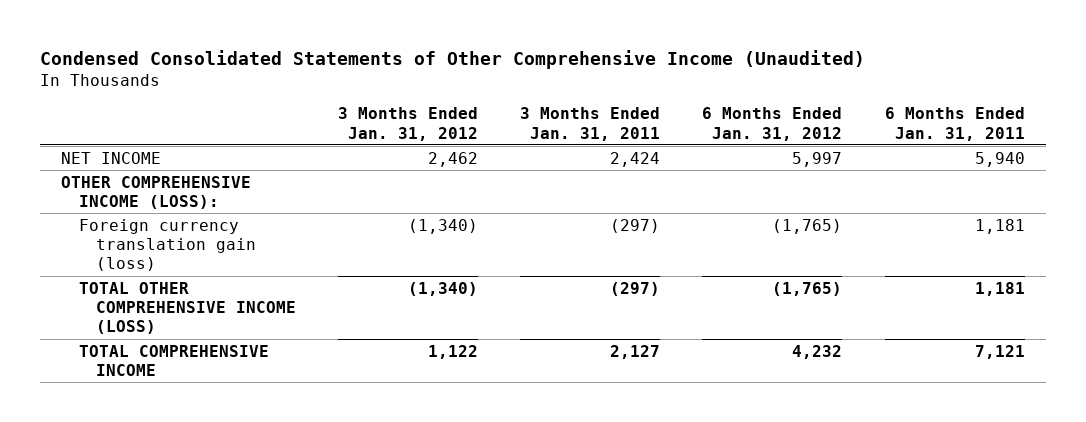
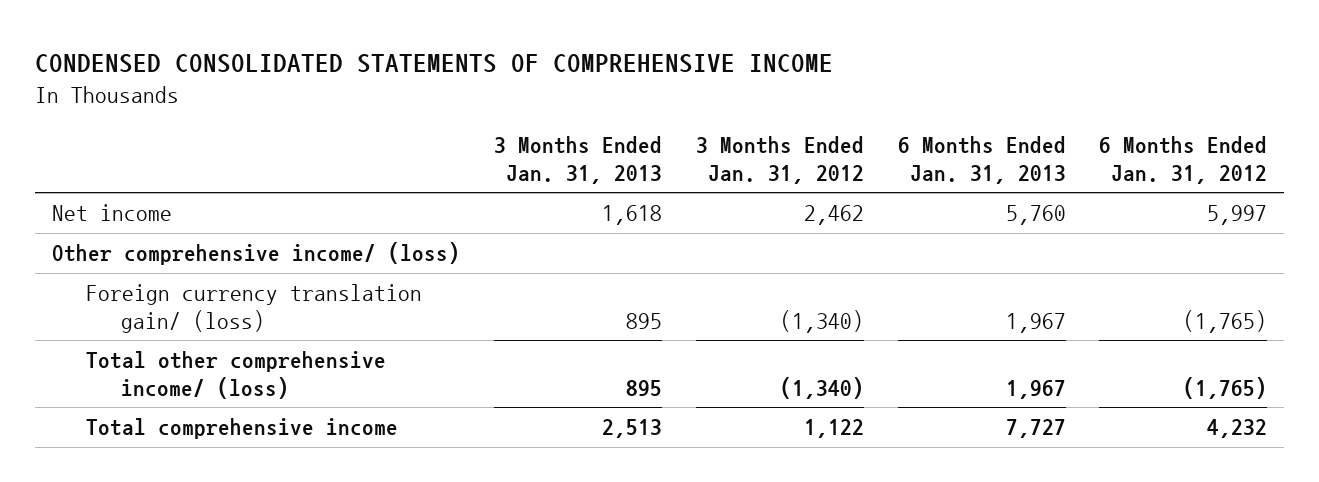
[40,49,866,69] Condensed Consolidated Statements of Other Comprehensive Income (Unaudited) -> [34,53,833,73] CONDENSED CONSOLIDATED STATEMENTS OF COMPREHENSIVE INCOME
[520,107,661,141] 3 Months Ended Jan. 31, 2011 -> none
[884,107,1025,141] 6 Months Ended Jan. 31, 2011 -> none
none -> [493,136,662,184] 3 Months Ended Jan. 31, 2013
none -> [897,136,1066,184] 6 Months Ended Jan. 31, 2013
[61,151,162,164] NET INCOME -> [51,204,172,222] Net income
[61,175,252,210] OTHER COMPREHENSIVE INCOME (LOSS): -> [51,242,460,266] Other comprehensive income/ (loss)
[78,218,257,272] Foreign currency translation gain (loss) -> [86,284,423,333] Foreign currency translation gain/ (loss)
[78,281,297,335] TOTAL OTHER COMPREHENSIVE INCOME (LOSS) -> [86,351,387,399] Total other comprehensive income/ (loss)
[78,344,269,377] TOTAL COMPREHENSIVE INCOME -> [86,418,399,440] Total comprehensive income

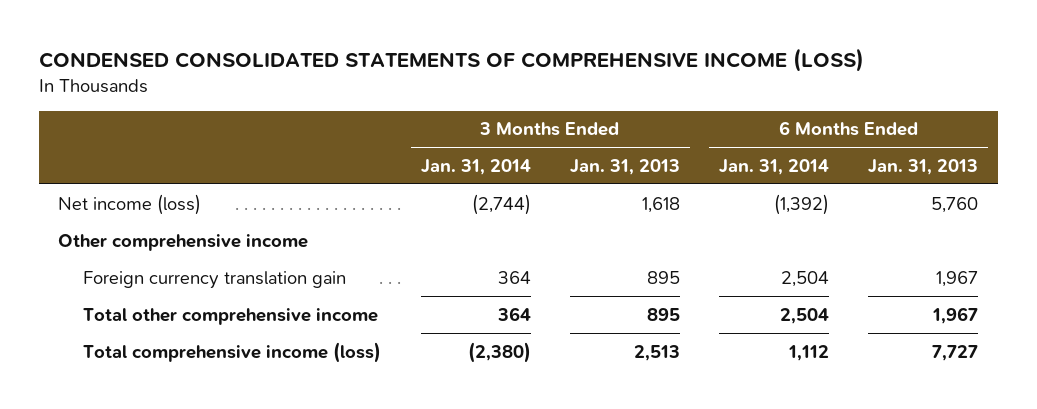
[34,53,833,73] CONDENSED CONSOLIDATED STATEMENTS OF COMPREHENSIVE INCOME -> [38,48,864,73] CONDENSED CONSOLIDATED STATEMENTS OF COMPREHENSIVE INCOME (LOSS)
[695,136,864,184] 3 Months Ended Jan. 31, 2012 -> none
[1099,136,1268,184] 6 Months Ended Jan. 31, 2012 -> none
none -> [420,158,531,175] Jan. 31, 2014
none -> [719,158,830,175] Jan. 31, 2014
[51,204,172,222] Net income -> [58,193,202,215] Net income (loss)
[51,242,460,266] Other comprehensive income/ (loss) -> [58,233,309,251] Other comprehensive income
[86,284,423,333] Foreign currency translation gain/ (loss) -> [83,270,347,289] Foreign currency translation gain
[86,351,387,399] Total other comprehensive income/ (loss) -> [83,307,379,325] Total other comprehensive income
[86,418,399,440] Total comprehensive income -> [83,341,382,363] Total comprehensive income (loss)

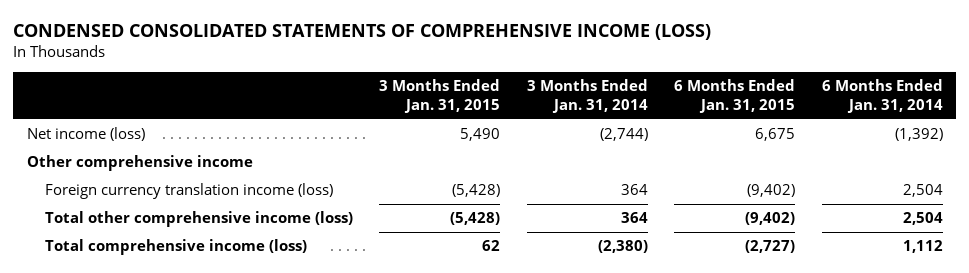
[569,158,680,175] Jan. 31, 2013 -> none
[868,158,979,175] Jan. 31, 2013 -> none
none -> [379,79,501,113] 3 Months Ended Jan. 31, 2015
none -> [674,79,796,113] 6 Months Ended Jan. 31, 2015
[83,270,347,289] Foreign currency translation gain -> [44,183,333,200] Foreign currency translation income (loss)
[83,307,379,325] Total other comprehensive income -> [44,211,353,228] Total other comprehensive income (loss)

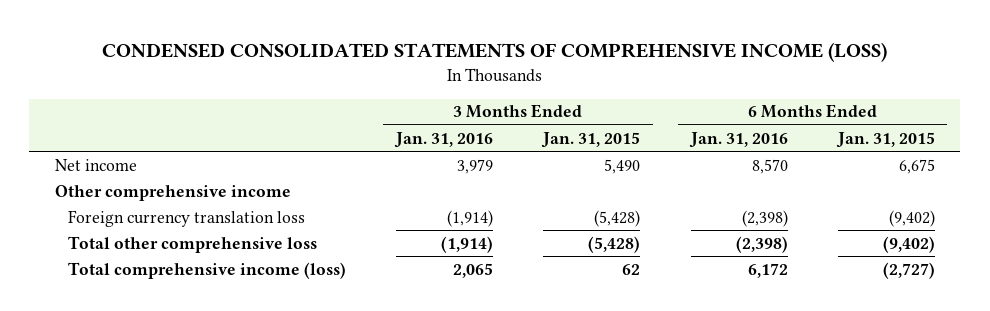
[526,79,648,113] 3 Months Ended Jan. 31, 2014 -> none
[821,79,943,113] 6 Months Ended Jan. 31, 2014 -> none
none -> [393,131,493,148] Jan. 31, 2016
none -> [688,131,788,148] Jan. 31, 2016
[26,127,145,142] Net income (loss) -> [54,158,137,171] Net income
[44,183,333,200] Foreign currency translation income (loss) -> [67,209,305,227] Foreign currency translation loss
[44,211,353,228] Total other comprehensive income (loss) -> [67,235,317,253] Total other comprehensive loss

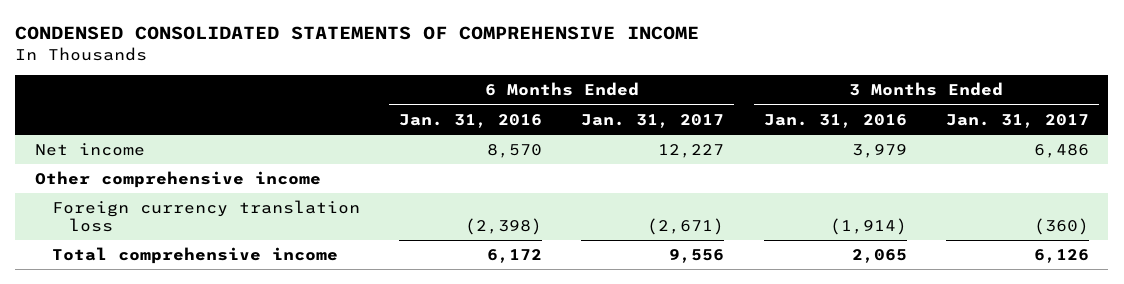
[101,41,887,62] CONDENSED CONSOLIDATED STATEMENTS OF COMPREHENSIVE INCOME (LOSS) -> [15,26,700,41] CONDENSED CONSOLIDATED STATEMENTS OF COMPREHENSIVE INCOME
[541,131,641,148] Jan. 31, 2015 -> none
[835,131,935,148] Jan. 31, 2015 -> none
none -> [581,113,725,128] Jan. 31, 2017
none -> [945,113,1089,128] Jan. 31, 2017
[67,235,317,253] Total other comprehensive loss -> none
[67,261,346,279] Total comprehensive income (loss) -> [51,247,338,265] Total comprehensive income

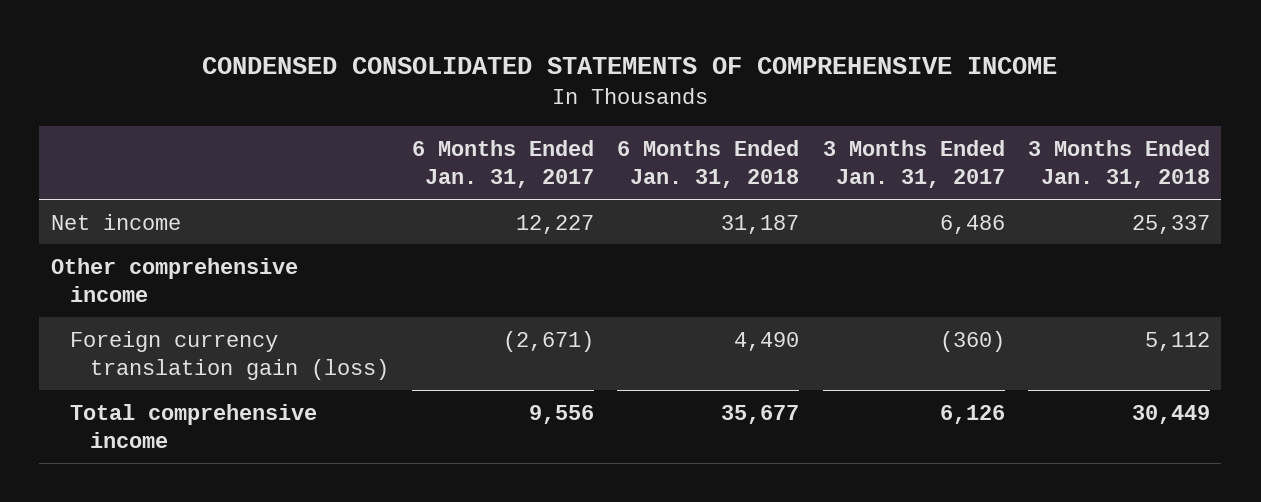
[399,113,543,128] Jan. 31, 2016 -> none
[763,113,907,128] Jan. 31, 2016 -> none
none -> [617,139,800,189] 6 Months Ended Jan. 31, 2018
none -> [1027,139,1210,189] 3 Months Ended Jan. 31, 2018
[51,200,360,232] Foreign currency translation loss -> [70,330,389,381] Foreign currency translation gain (loss)

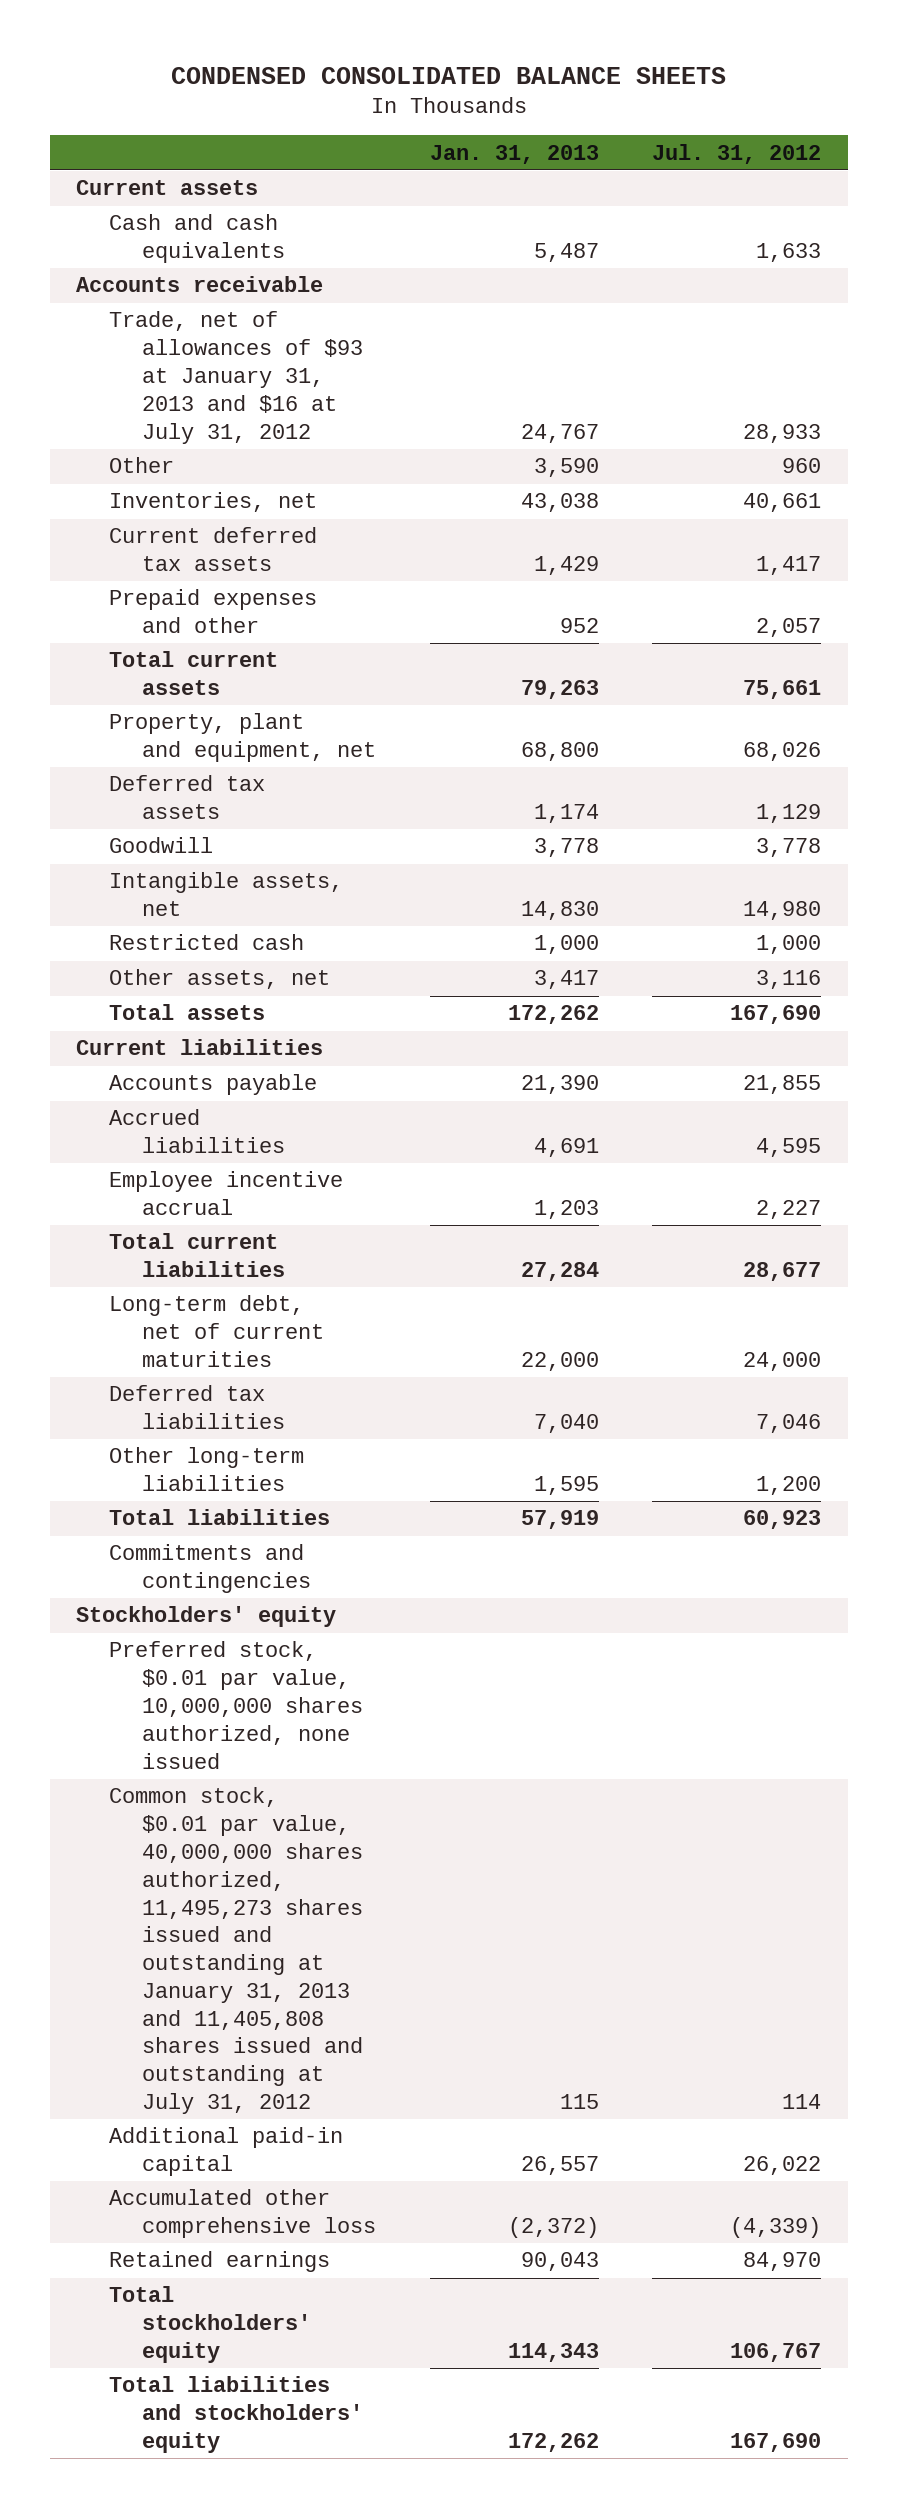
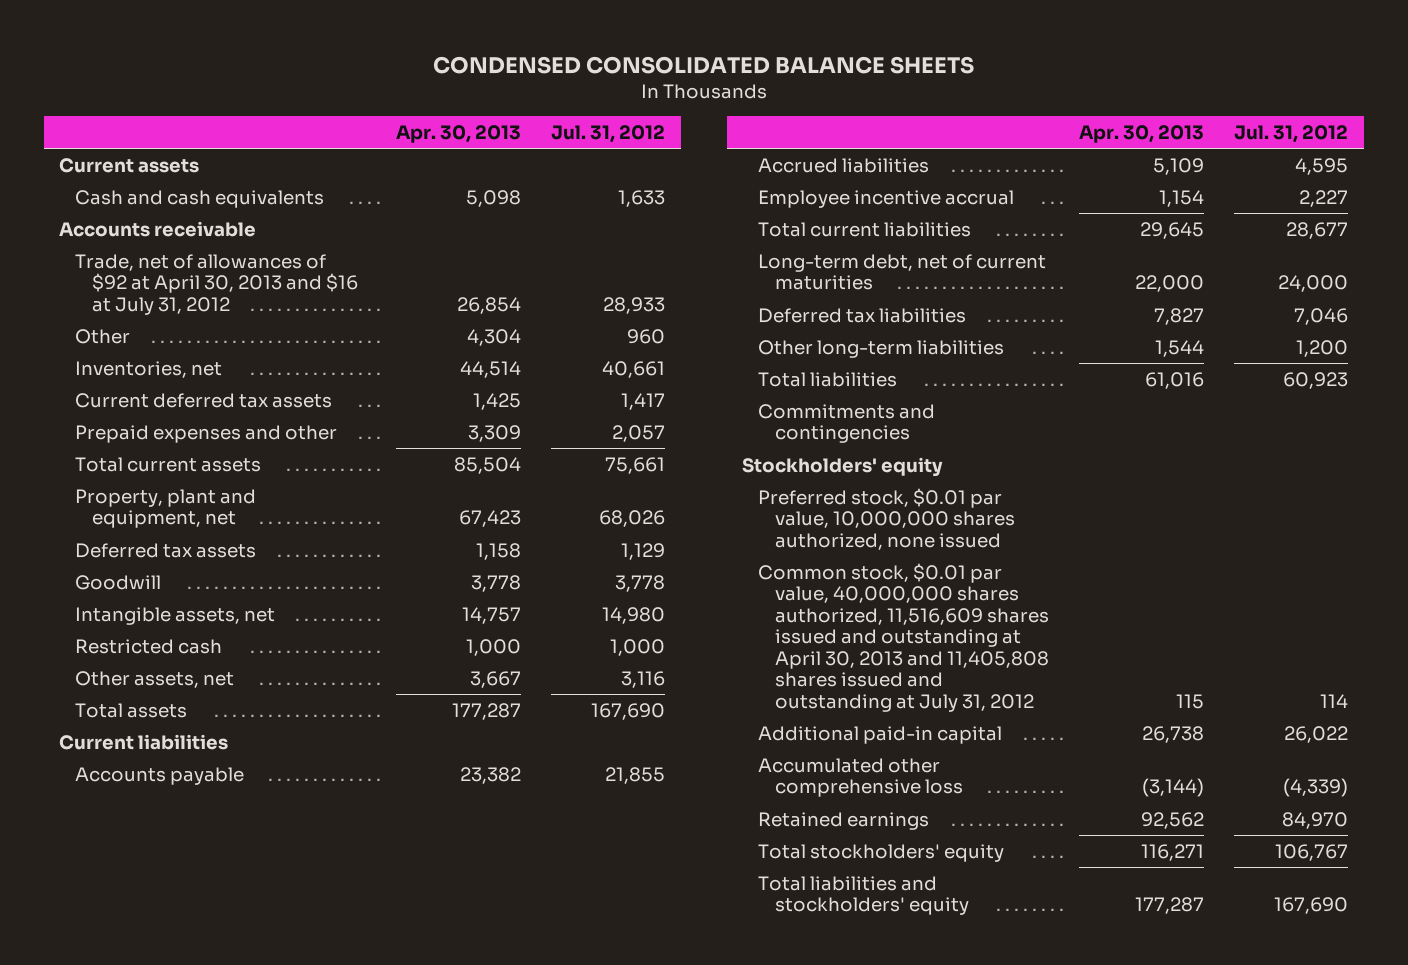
[429,144,599,164] Jan. 31, 2013 -> none
none -> [396,124,522,143] Apr. 30, 2013
[109,311,364,444] Trade, net of allowances of $93 at January 31, 2013 and $16 at July 31, 2012 -> [75,253,358,315] Trade, net of allowances of $92 at April 30, 2013 and $16 at July 31, 2012
[109,1787,364,2114] Common stock, $0.01 par value, 40,000,000 shares authorized, 11,495,273 shares issued and outstanding at January 31, 2013 and 11,405,808 shares issued and outstanding at July 31, 2012 -> [758,562,1049,712] Common stock, $0.01 par value, 40,000,000 shares authorized, 11,516,609 shares issued and outstanding at April 30, 2013 and 11,405,808 shares issued and outstanding at July 31, 2012

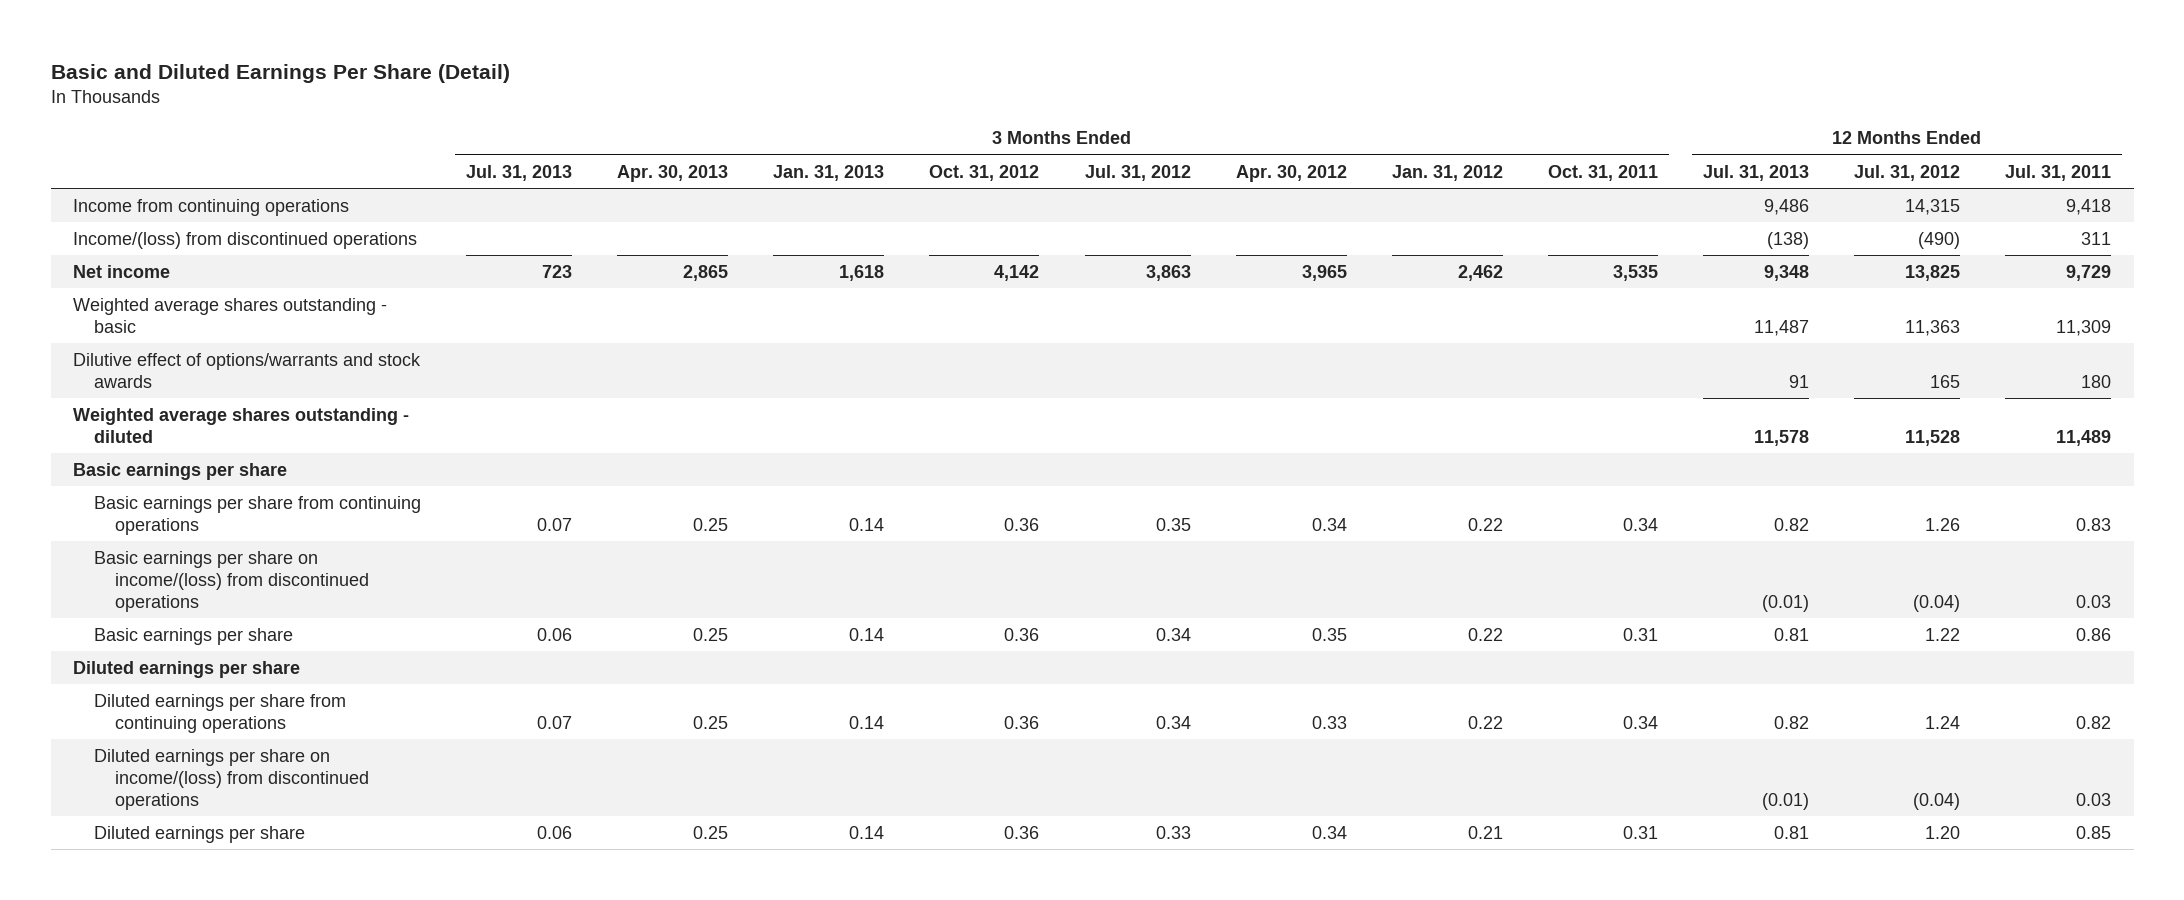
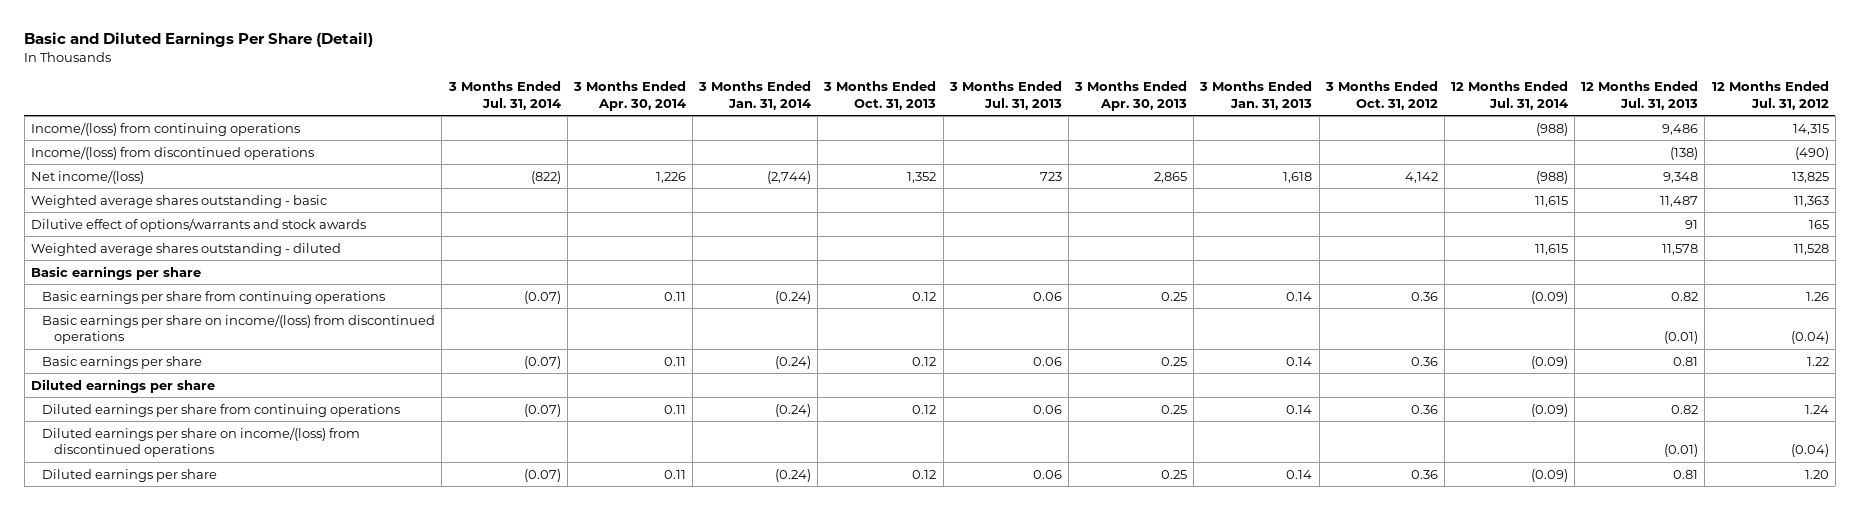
[1084,164,1191,181] Jul. 31, 2012 -> none
[1235,164,1347,182] Apr. 30, 2012 -> none
[1391,164,1503,181] Jan. 31, 2012 -> none
[1547,164,1658,181] Oct. 31, 2011 -> none
[2005,164,2112,181] Jul. 31, 2011 -> none
none -> [447,81,561,110] 3 Months Ended Jul. 31, 2014
none -> [572,81,686,111] 3 Months Ended Apr. 30, 2014
none -> [698,81,812,110] 3 Months Ended Jan. 31, 2014
none -> [823,81,937,110] 3 Months Ended Oct. 31, 2013
none -> [1450,81,1568,110] 12 Months Ended Jul. 31, 2014
[73,198,350,216] Income from continuing operations -> [30,121,300,136] Income/(loss) from continuing operations
[73,264,171,278] Net income -> [30,169,144,184] Net income/(loss)
[537,517,573,531] 0.07 -> [1032,291,1062,301] 0.06
[537,715,573,729] 0.07 -> [1032,404,1062,414] 0.06

